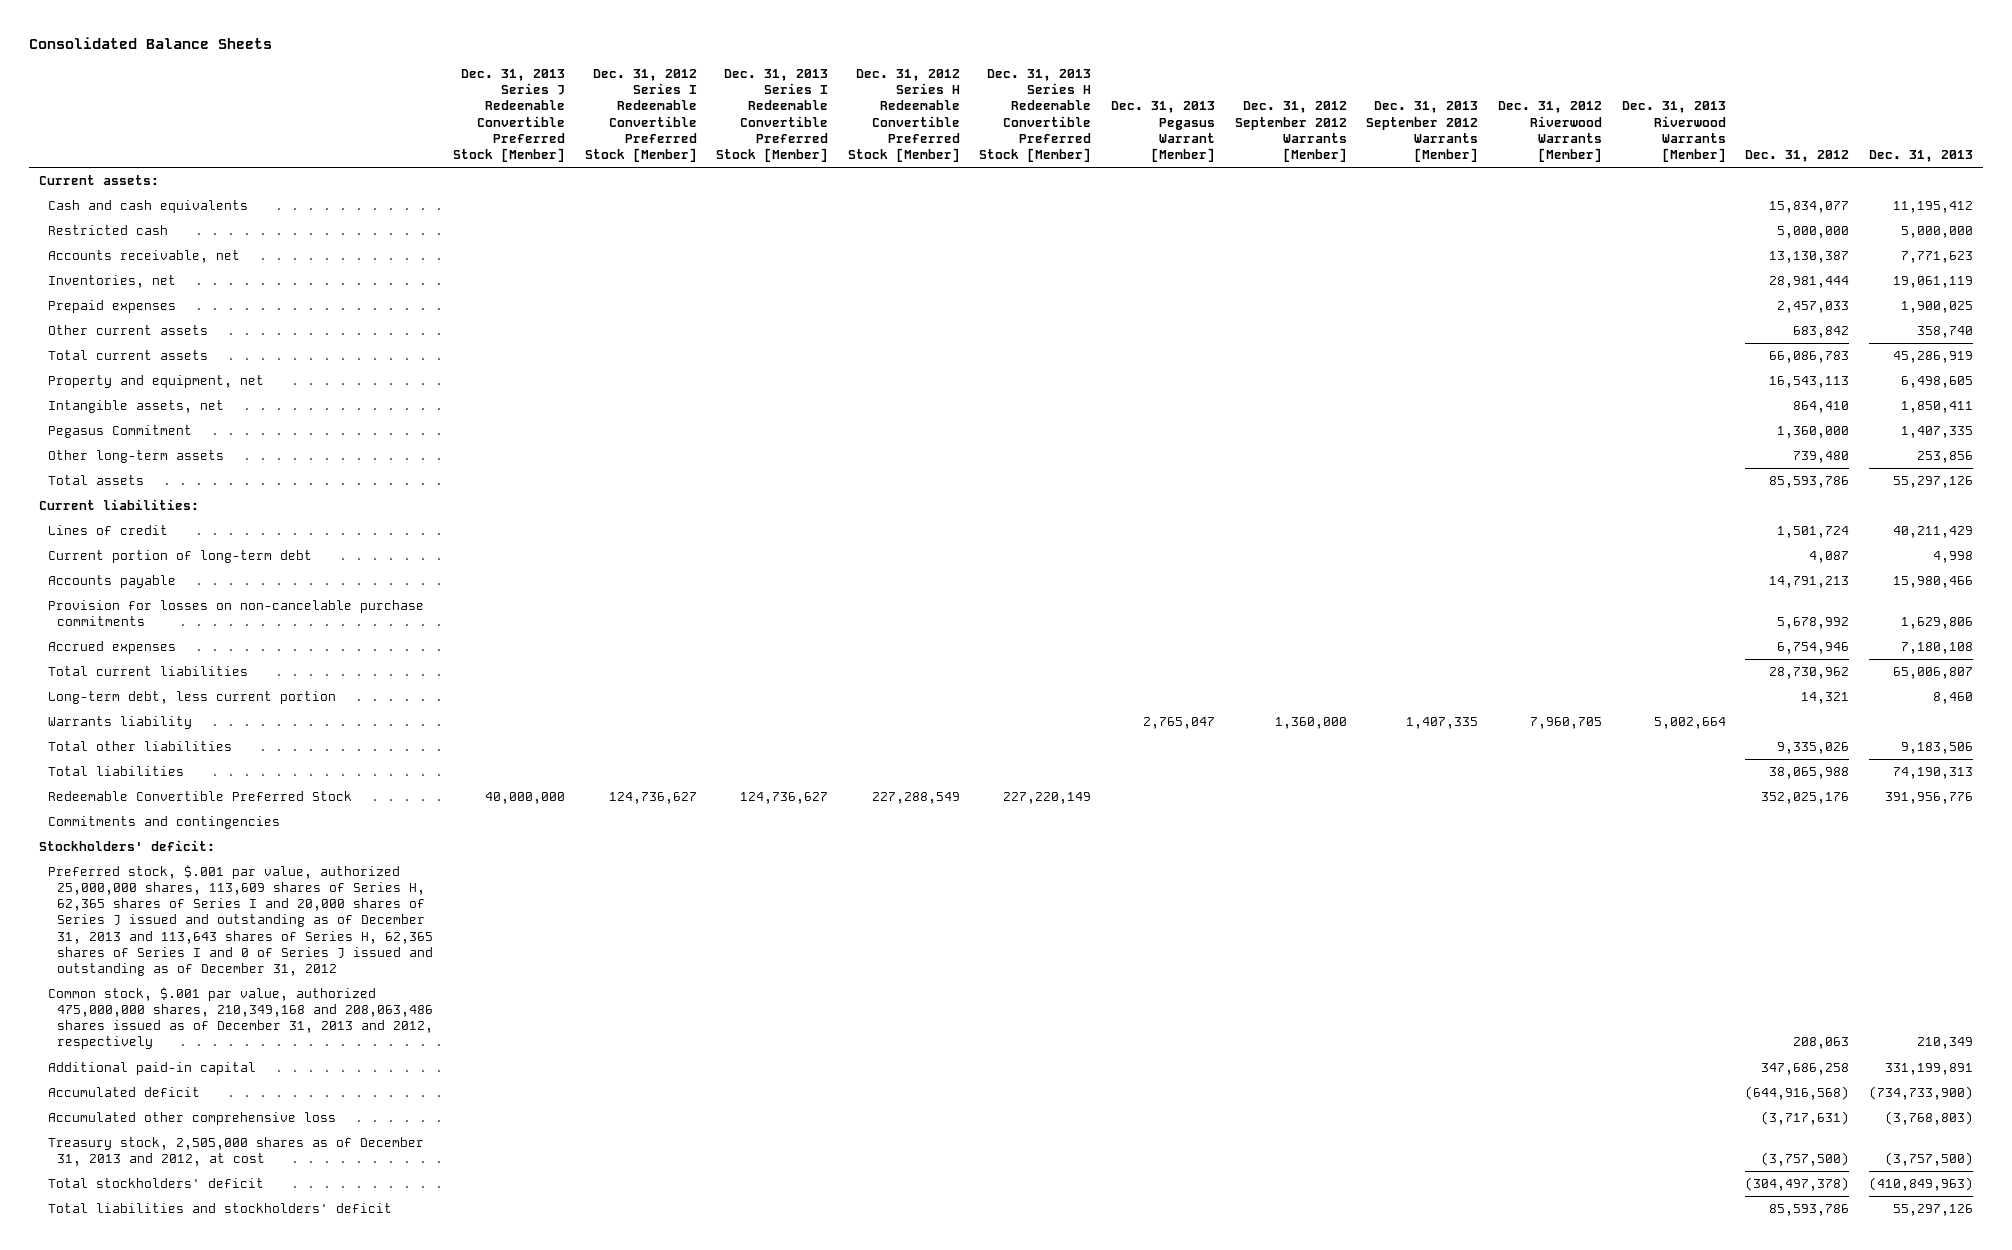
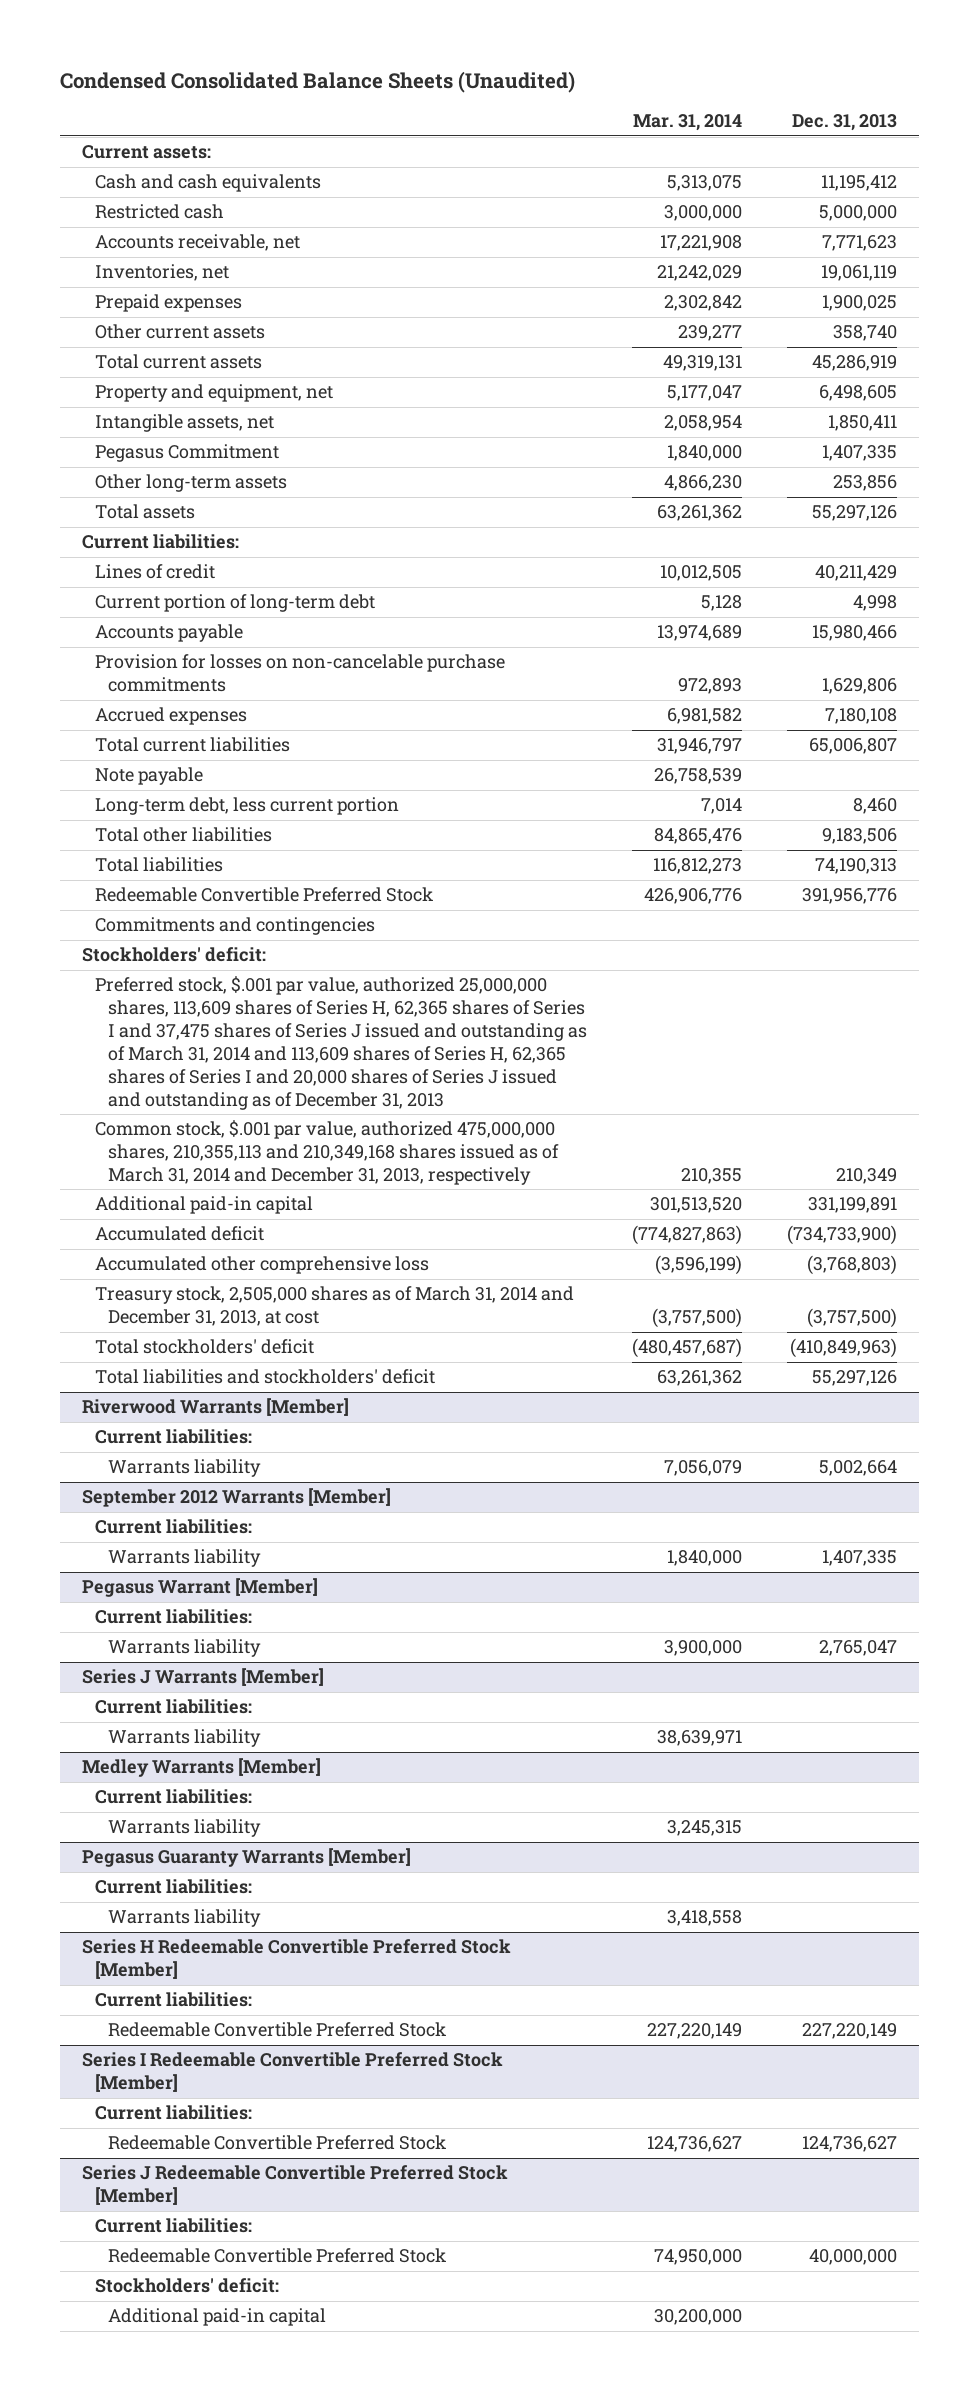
[29,36,273,49] Consolidated Balance Sheets -> [60,71,576,94] Condensed Consolidated Balance Sheets (Unaudited)
[452,68,565,163] Dec. 31, 2013 Series J Redeemable Convertible Preferred Stock [Member] -> none
[584,68,697,163] Dec. 31, 2012 Series I Redeemable Convertible Preferred Stock [Member] -> none
[716,68,829,163] Dec. 31, 2013 Series I Redeemable Convertible Preferred Stock [Member] -> none
[847,68,960,163] Dec. 31, 2012 Series H Redeemable Convertible Preferred Stock [Member] -> none
[979,68,1092,163] Dec. 31, 2013 Series H Redeemable Convertible Preferred Stock [Member] -> none
[1111,101,1216,163] Dec. 31, 2013 Pegasus Warrant [Member] -> none
[1234,101,1347,163] Dec. 31, 2012 September 2012 Warrants [Member] -> none
[1366,101,1479,163] Dec. 31, 2013 September 2012 Warrants [Member] -> none
[1497,101,1602,163] Dec. 31, 2012 Riverwood Warrants [Member] -> none
[1621,101,1726,163] Dec. 31, 2013 Riverwood Warrants [Member] -> none
[1745,150,1850,163] Dec. 31, 2012 -> none
none -> [633,114,743,132] Mar. 31, 2014
none -> [95,767,204,786] Note payable
[48,715,193,729] Warrants liability -> none
[48,864,434,977] Preferred stock, $.001 par value, authorized 25,000,000 shares, 113,609 shares of Series H, 62,365 shares of Series I and 20,000 shares of Series J issued and outstanding as of December 31, 2013 and 113,643 shares of Series H, 62,365 shares of Series I and 0 of Series J issued and outstanding as of December 31, 2012 -> [95,976,588,1110] Preferred stock, $.001 par value, authorized 25,000,000 shares, 113,609 shares of Series H, 62,365 shares of Series I and 37,475 shares of Series J issued and outstanding as of March 31, 2014 and 113,609 shares of Series H, 62,365 shares of Series I and 20,000 shares of Series J issued and outstanding as of December 31, 2013
[48,986,434,1050] Common stock, $.001 par value, authorized 475,000,000 shares, 210,349,168 and 208,063,486 shares issued as of December 31, 2013 and 2012, respectively -> [95,1120,560,1186] Common stock, $.001 par value, authorized 475,000,000 shares, 210,355,113 and 210,349,168 shares issued as of March 31, 2014 and December 31, 2013, respectively
[48,1136,425,1167] Treasury stock, 2,505,000 shares as of December 31, 2013 and 2012, at cost -> [95,1286,575,1327] Treasury stock, 2,505,000 shares as of March 31, 2014 and December 31, 2013, at cost
none -> [82,1398,350,1417] Riverwood Warrants [Member]
none -> [95,1429,253,1445] Current liabilities:
none -> [108,1459,262,1478] Warrants liability
none -> [82,1488,392,1508] September 2012 Warrants [Member]
none -> [95,1519,253,1535] Current liabilities:
none -> [108,1549,262,1568] Warrants liability
none -> [82,1578,319,1598] Pegasus Warrant [Member]
none -> [95,1609,253,1625] Current liabilities:
none -> [108,1639,262,1658] Warrants liability
none -> [82,1668,325,1687] Series J Warrants [Member]
none -> [95,1699,253,1715] Current liabilities:
none -> [108,1729,262,1748] Warrants liability
none -> [82,1758,322,1778] Medley Warrants [Member]
none -> [95,1789,253,1805] Current liabilities:
none -> [108,1819,262,1838] Warrants liability
none -> [82,1848,412,1868] Pegasus Guaranty Warrants [Member]
none -> [95,1879,253,1895] Current liabilities:
none -> [108,1909,262,1928] Warrants liability
none -> [82,1939,512,1980] Series H Redeemable Convertible Preferred Stock [Member]
none -> [95,1992,253,2008] Current liabilities:
none -> [108,2022,447,2038] Redeemable Convertible Preferred Stock
none -> [82,2052,504,2093] Series I Redeemable Convertible Preferred Stock [Member]
none -> [95,2105,253,2121] Current liabilities:
none -> [108,2135,447,2151] Redeemable Convertible Preferred Stock
none -> [82,2165,509,2206] Series J Redeemable Convertible Preferred Stock [Member]
none -> [95,2218,253,2234] Current liabilities:
none -> [108,2248,447,2264] Redeemable Convertible Preferred Stock
none -> [95,2278,280,2294] Stockholders' deficit:
none -> [108,2308,327,2327] Additional paid-in capital

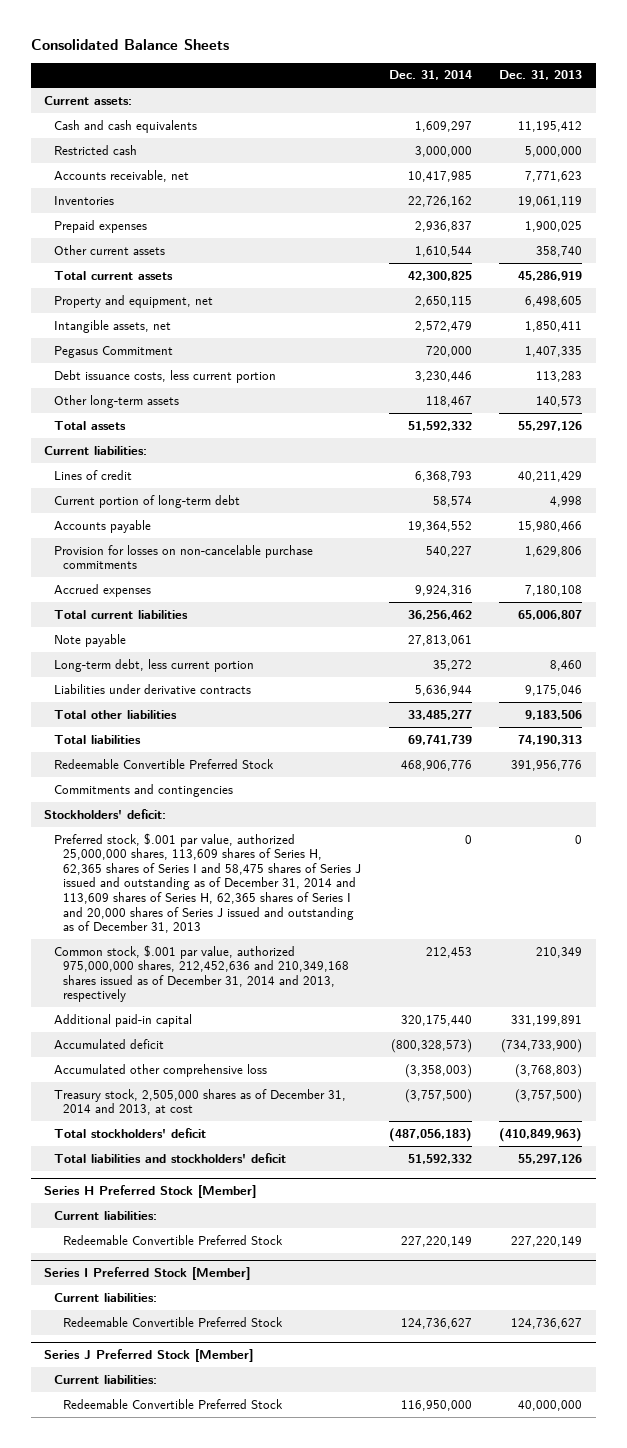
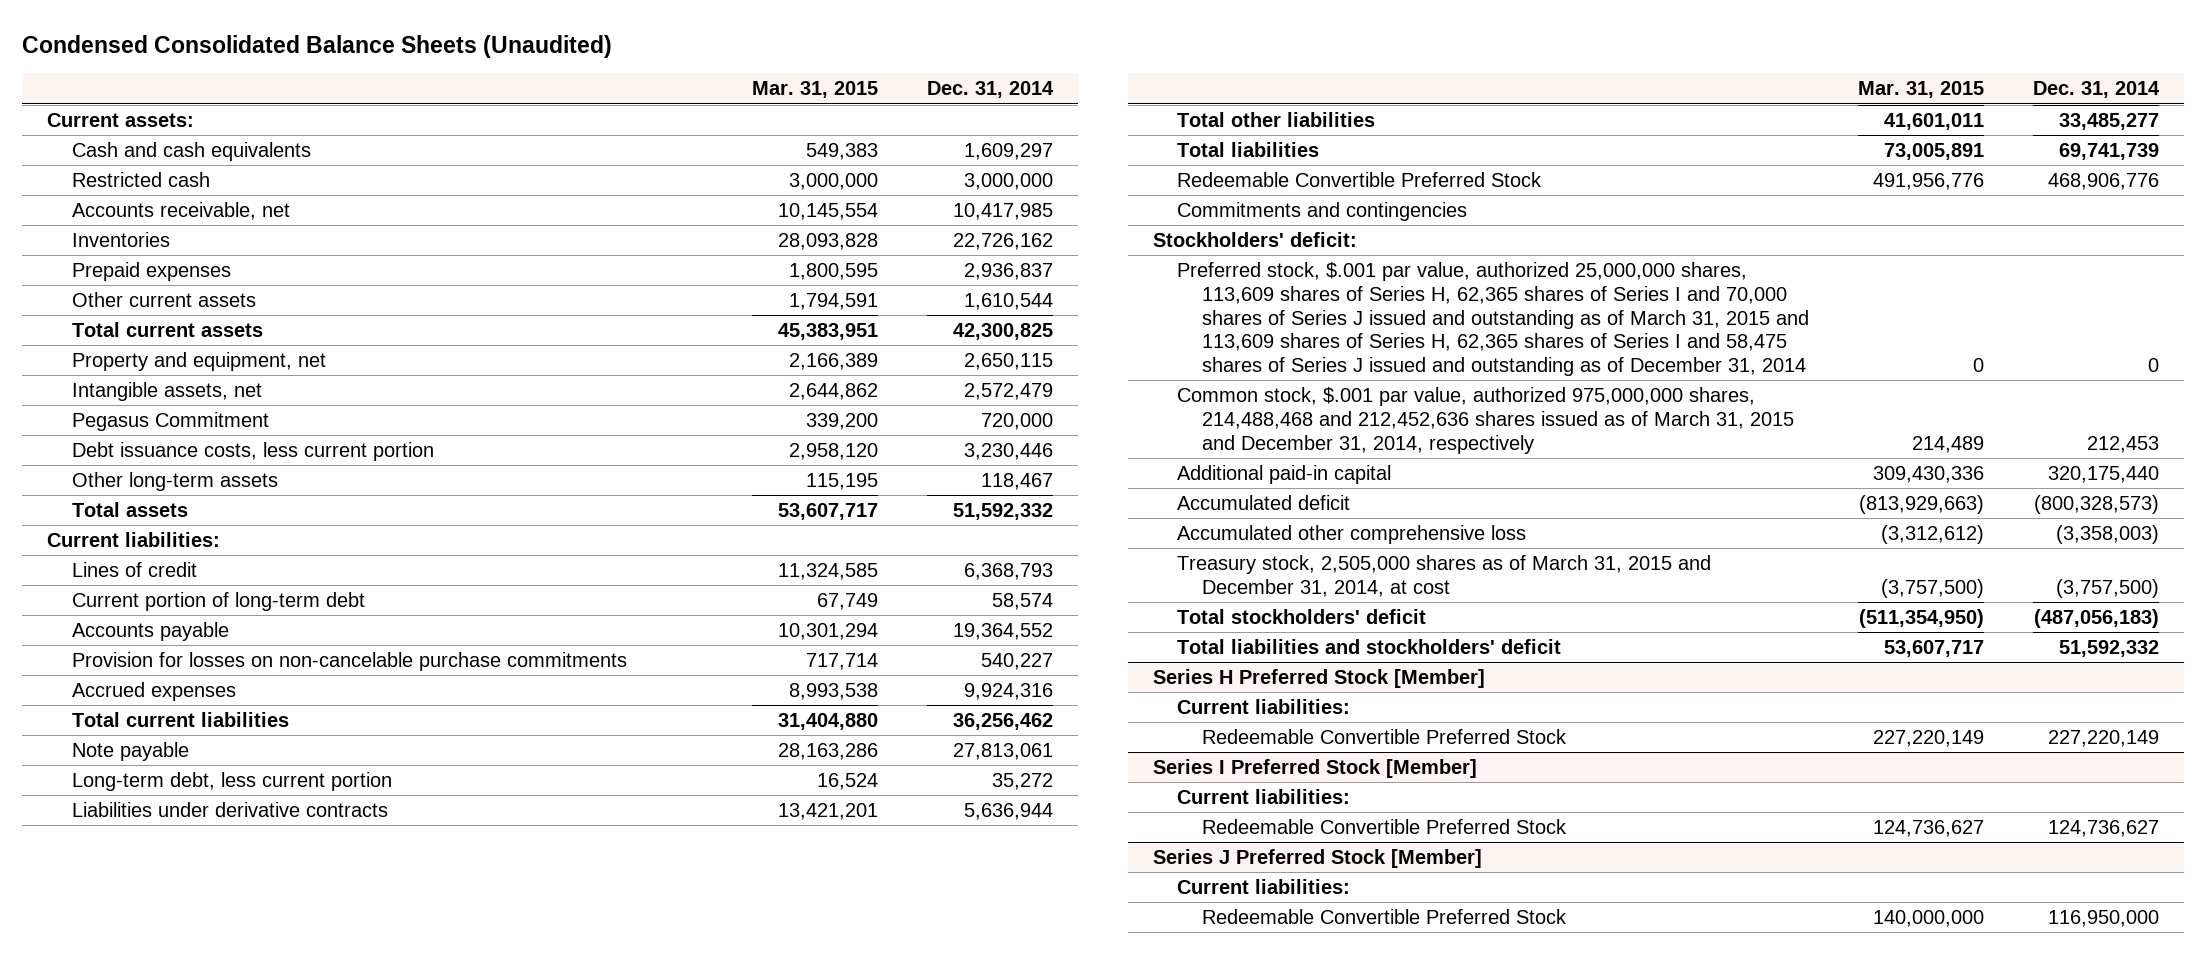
[30,39,229,51] Consolidated Balance Sheets -> [22,35,613,59] Condensed Consolidated Balance Sheets (Unaudited)
[499,70,583,81] Dec. 31, 2013 -> none
none -> [752,81,879,99] Mar. 31, 2015
[53,832,361,934] Preferred stock, $.001 par value, authorized 25,000,000 shares, 113,609 shares of Series H, 62,365 shares of Series I and 58,475 shares of Series J issued and outstanding as of December 31, 2014 and 113,609 shares of Series H, 62,365 shares of Series I and 20,000 shares of Series J issued and outstanding as of December 31, 2013 -> [1177,261,1809,377] Preferred stock, $.001 par value, authorized 25,000,000 shares, 113,609 shares of Series H, 62,365 shares of Series I and 70,000 shares of Series J issued and outstanding as of March 31, 2015 and 113,609 shares of Series H, 62,365 shares of Series I and 58,475 shares of Series J issued and outstanding as of December 31, 2014
[53,944,349,1003] Common stock, $.001 par value, authorized 975,000,000 shares, 212,452,636 and 210,349,168 shares issued as of December 31, 2014 and 2013, respectively -> [1177,386,1794,454] Common stock, $.001 par value, authorized 975,000,000 shares, 214,488,468 and 212,452,636 shares issued as of March 31, 2015 and December 31, 2014, respectively
[53,1088,346,1116] Treasury stock, 2,505,000 shares as of December 31, 2014 and 2013, at cost -> [1177,554,1712,597] Treasury stock, 2,505,000 shares as of March 31, 2015 and December 31, 2014, at cost

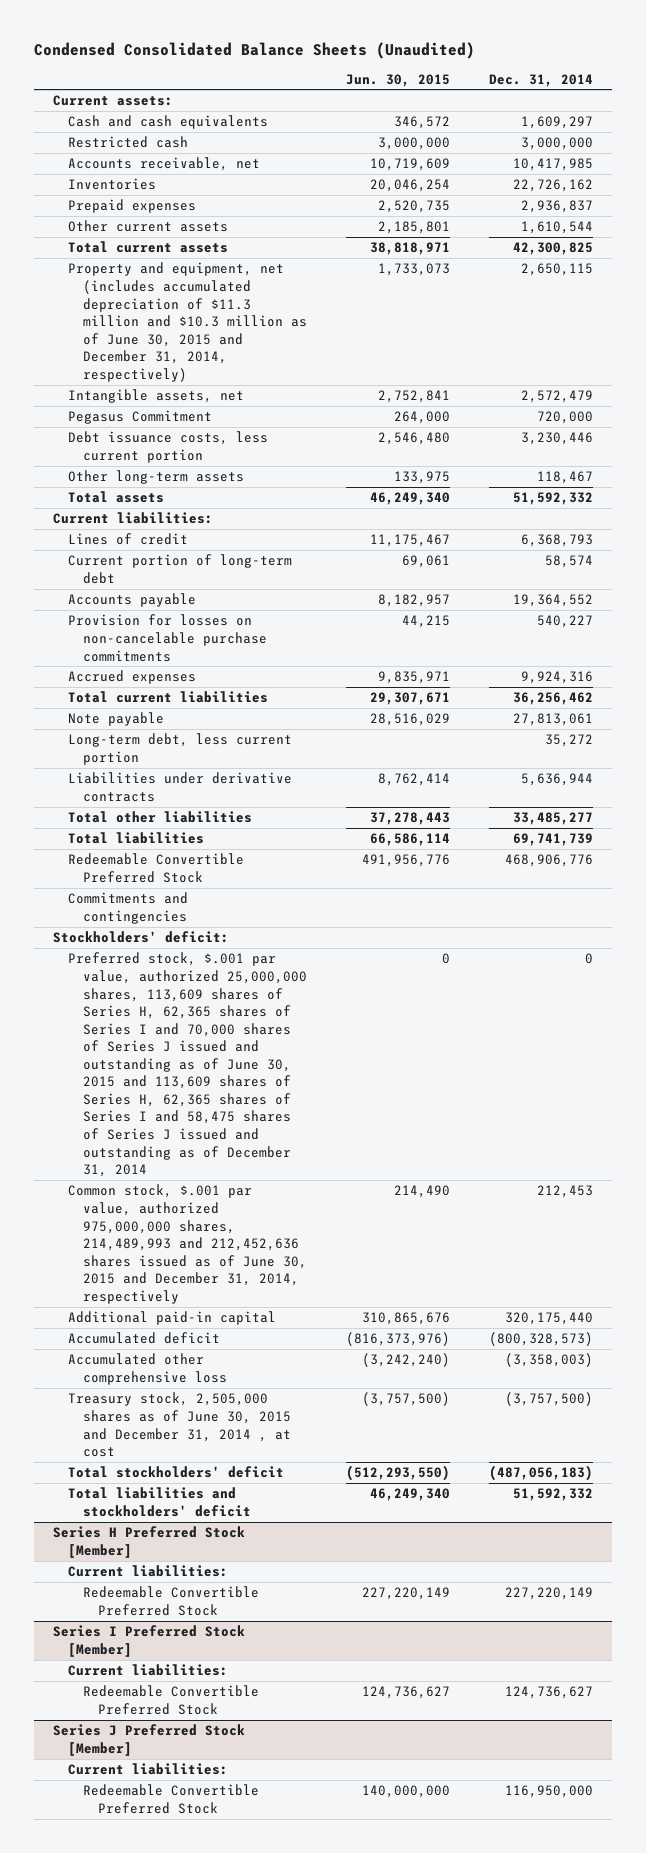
[752,81,879,99] Mar. 31, 2015 -> none
none -> [346,73,451,87] Jun. 30, 2015
[71,351,326,371] Property and equipment, net -> [68,262,308,382] Property and equipment, net (includes accumulated depreciation of $11.3 million and $10.3 million as of June 30, 2015 and December 31, 2014, respectively)
[1177,261,1809,377] Preferred stock, $.001 par value, authorized 25,000,000 shares, 113,609 shares of Series H, 62,365 shares of Series I and 70,000 shares of Series J issued and outstanding as of March 31, 2015 and 113,609 shares of Series H, 62,365 shares of Series I and 58,475 shares of Series J issued and outstanding as of December 31, 2014 -> [68,952,308,1178] Preferred stock, $.001 par value, authorized 25,000,000 shares, 113,609 shares of Series H, 62,365 shares of Series I and 70,000 shares of Series J issued and outstanding as of June 30, 2015 and 113,609 shares of Series H, 62,365 shares of Series I and 58,475 shares of Series J issued and outstanding as of December 31, 2014
[1177,386,1794,454] Common stock, $.001 par value, authorized 975,000,000 shares, 214,488,468 and 212,452,636 shares issued as of March 31, 2015 and December 31, 2014, respectively -> [68,1184,308,1304] Common stock, $.001 par value, authorized 975,000,000 shares, 214,489,993 and 212,452,636 shares issued as of June 30, 2015 and December 31, 2014, respectively
[1177,554,1712,597] Treasury stock, 2,505,000 shares as of March 31, 2015 and December 31, 2014, at cost -> [68,1392,292,1458] Treasury stock, 2,505,000 shares as of June 30, 2015 and December 31, 2014 , at cost

